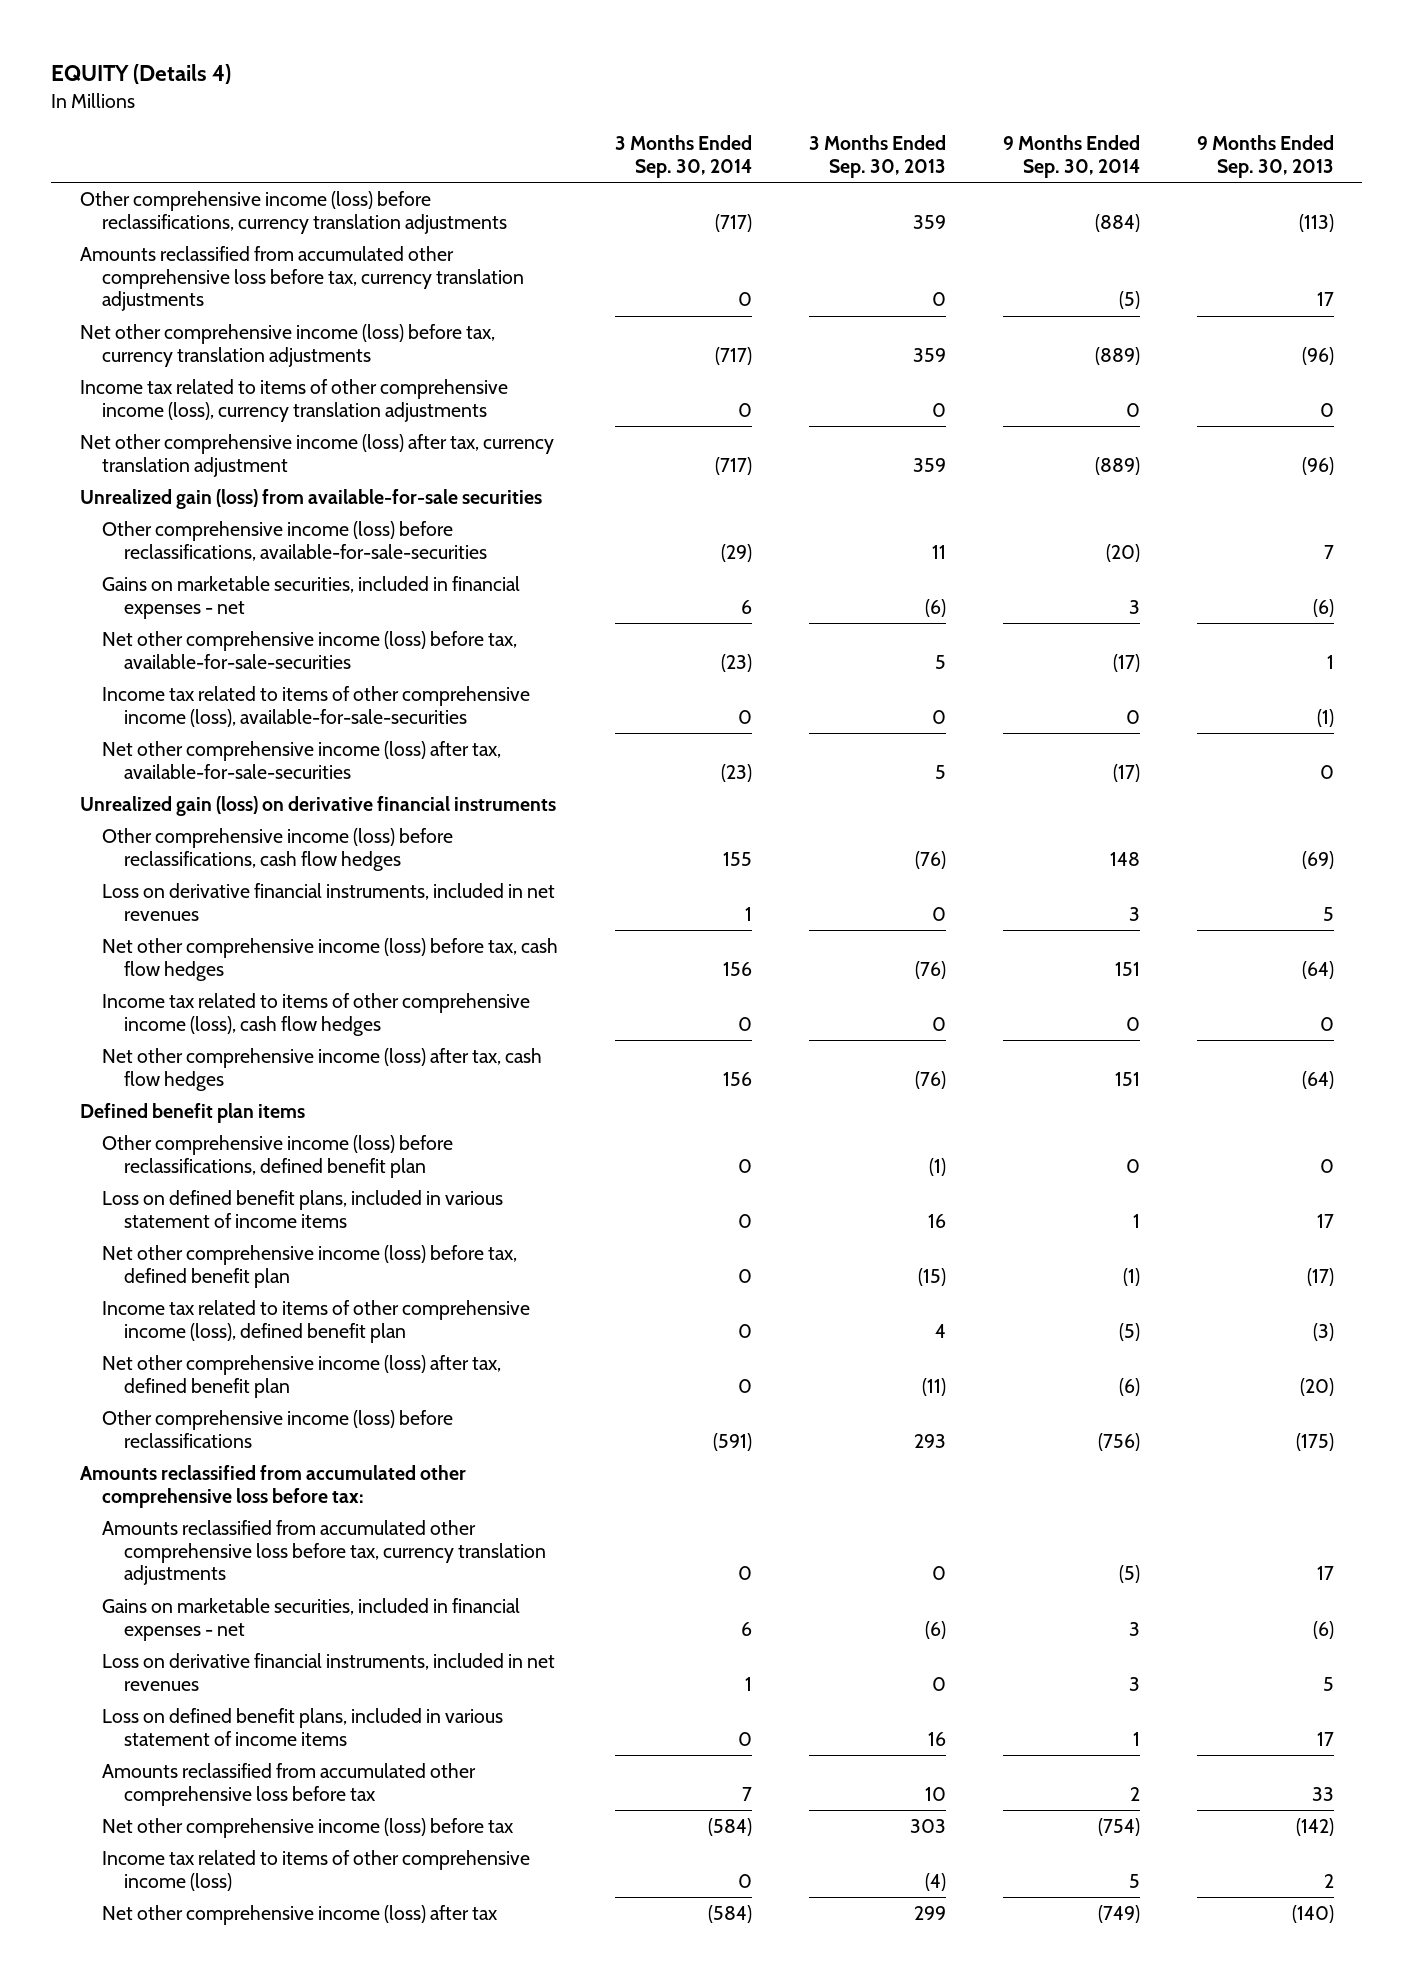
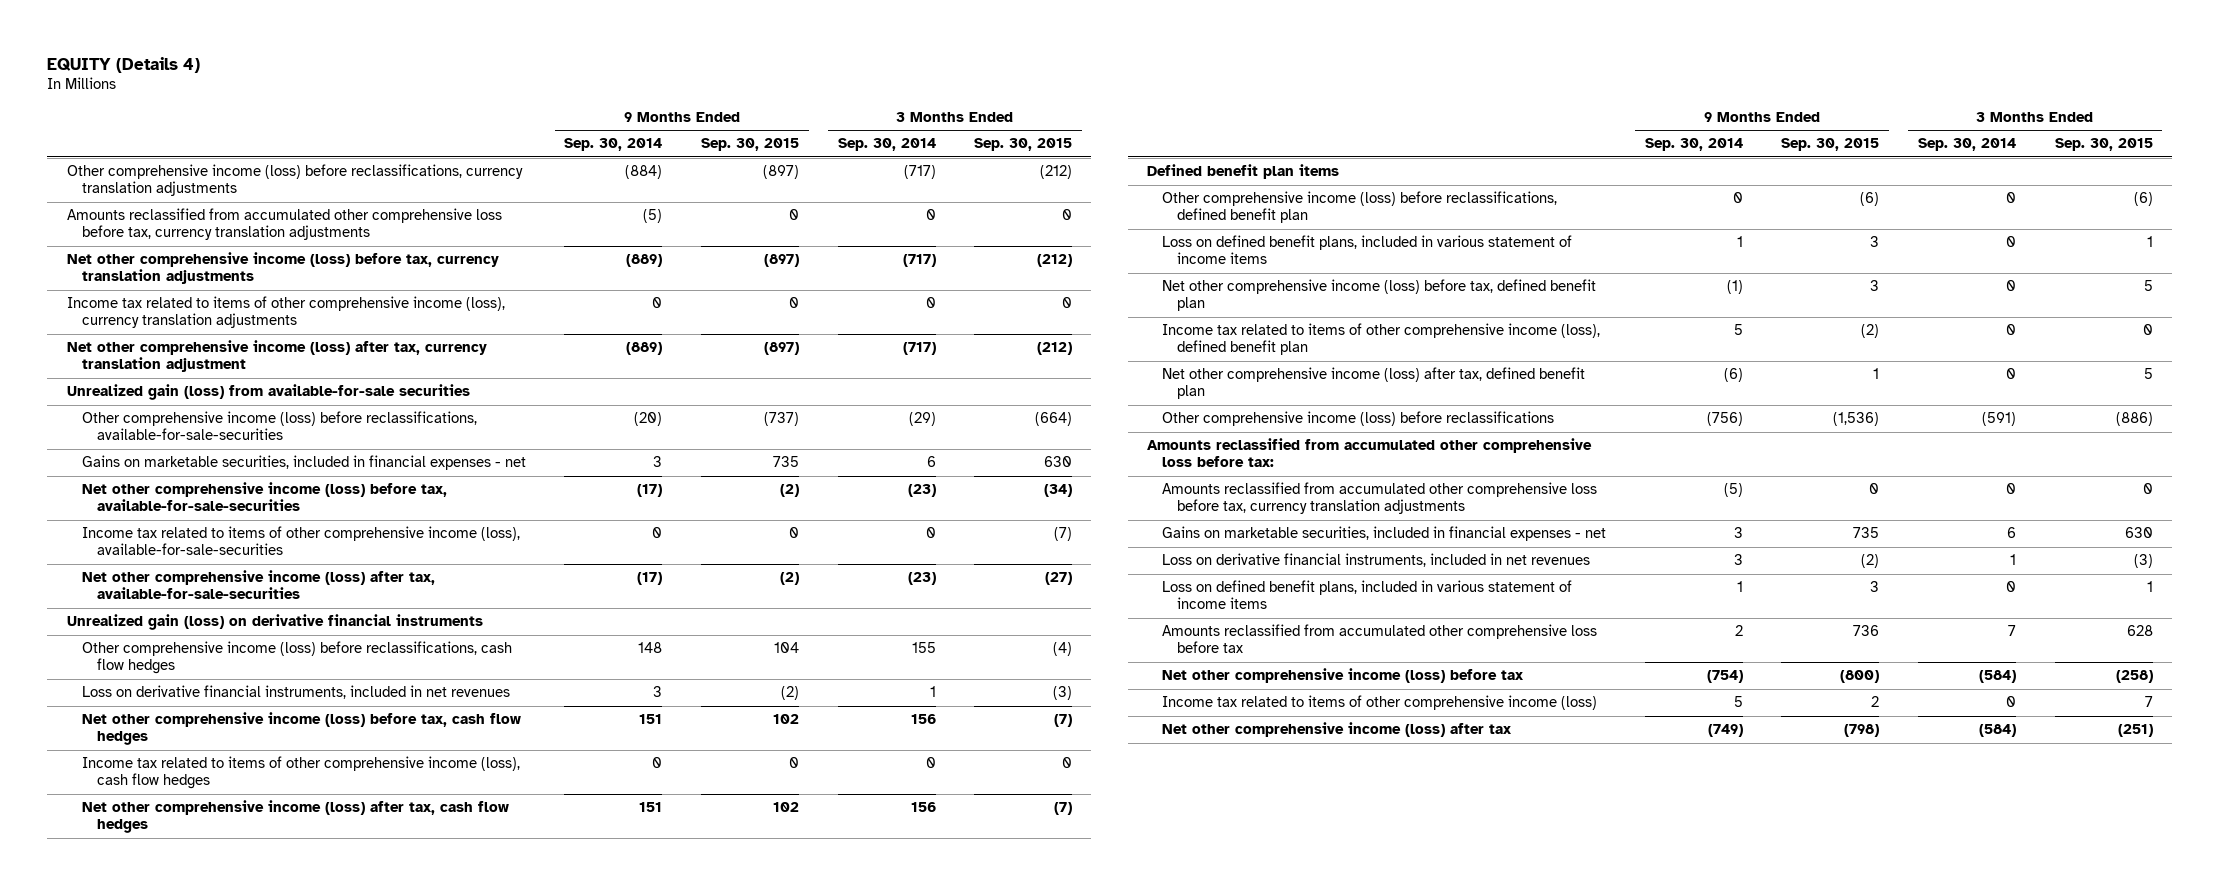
[808,134,946,178] 3 Months Ended Sep. 30, 2013 -> none
[1196,134,1334,178] 9 Months Ended Sep. 30, 2013 -> none
none -> [700,138,799,152] Sep. 30, 2015
none -> [974,138,1073,152] Sep. 30, 2015
[1118,1322,1140,1341] (5) -> [1733,324,1743,336] 5

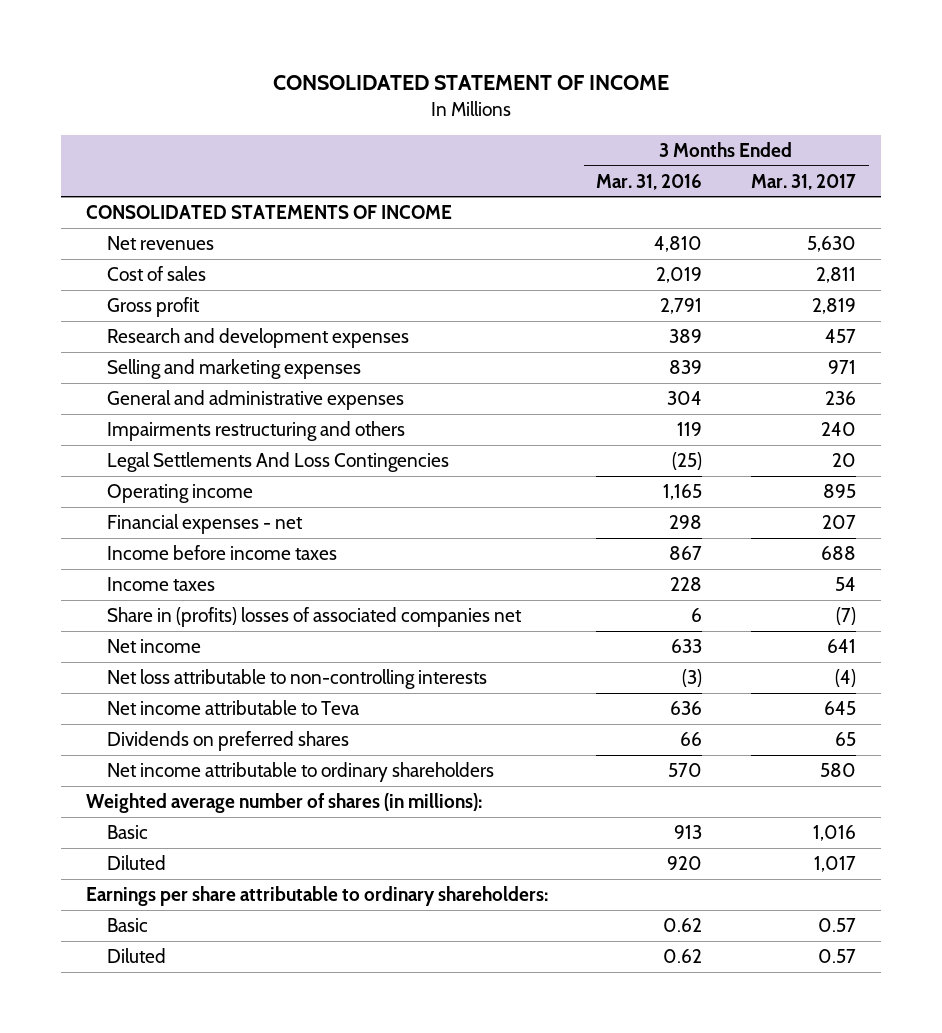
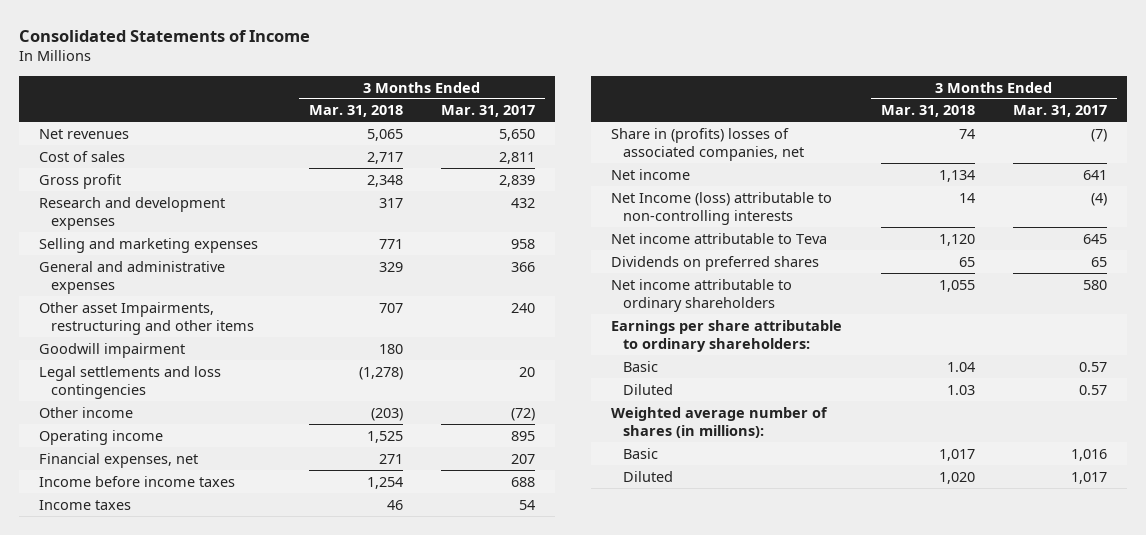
[272,75,669,91] CONSOLIDATED STATEMENT OF INCOME -> [19,29,311,42] Consolidated Statements of Income
[596,173,703,190] Mar. 31, 2016 -> none
none -> [308,105,403,118] Mar. 31, 2018
[85,204,452,219] CONSOLIDATED STATEMENTS OF INCOME -> none
[807,235,857,252] 5,630 -> [499,128,536,141] 5,650
[812,297,857,314] 2,819 -> [499,174,536,187] 2,839
[825,328,857,343] 457 -> [511,197,536,208] 432
[828,359,857,374] 971 -> [511,238,536,249] 958
[825,390,857,405] 236 -> [511,261,536,272] 366
[106,420,405,441] Impairments restructuring and others -> [38,301,255,336] Other asset Impairments, restructuring and other items
none -> [38,342,185,358] Goodwill impairment
[106,451,449,472] Legal Settlements And Loss Contingencies -> [38,365,221,400] Legal settlements and loss contingencies
none -> [38,406,133,418] Other income
[106,513,303,534] Financial expenses - net -> [38,452,198,468] Financial expenses, net
[106,606,522,627] Share in (profits) losses of associated companies net -> [610,127,805,162] Share in (profits) losses of associated companies, net
[106,668,487,689] Net loss attributable to non-controlling interests -> [610,191,832,226] Net Income (loss) attributable to non-controlling interests
[85,792,482,813] Weighted average number of shares (in millions): -> [610,406,828,439] Weighted average number of shares (in millions):
[106,824,148,839] Basic -> [623,447,659,459] Basic
[106,854,166,870] Diluted -> [623,470,674,482] Diluted

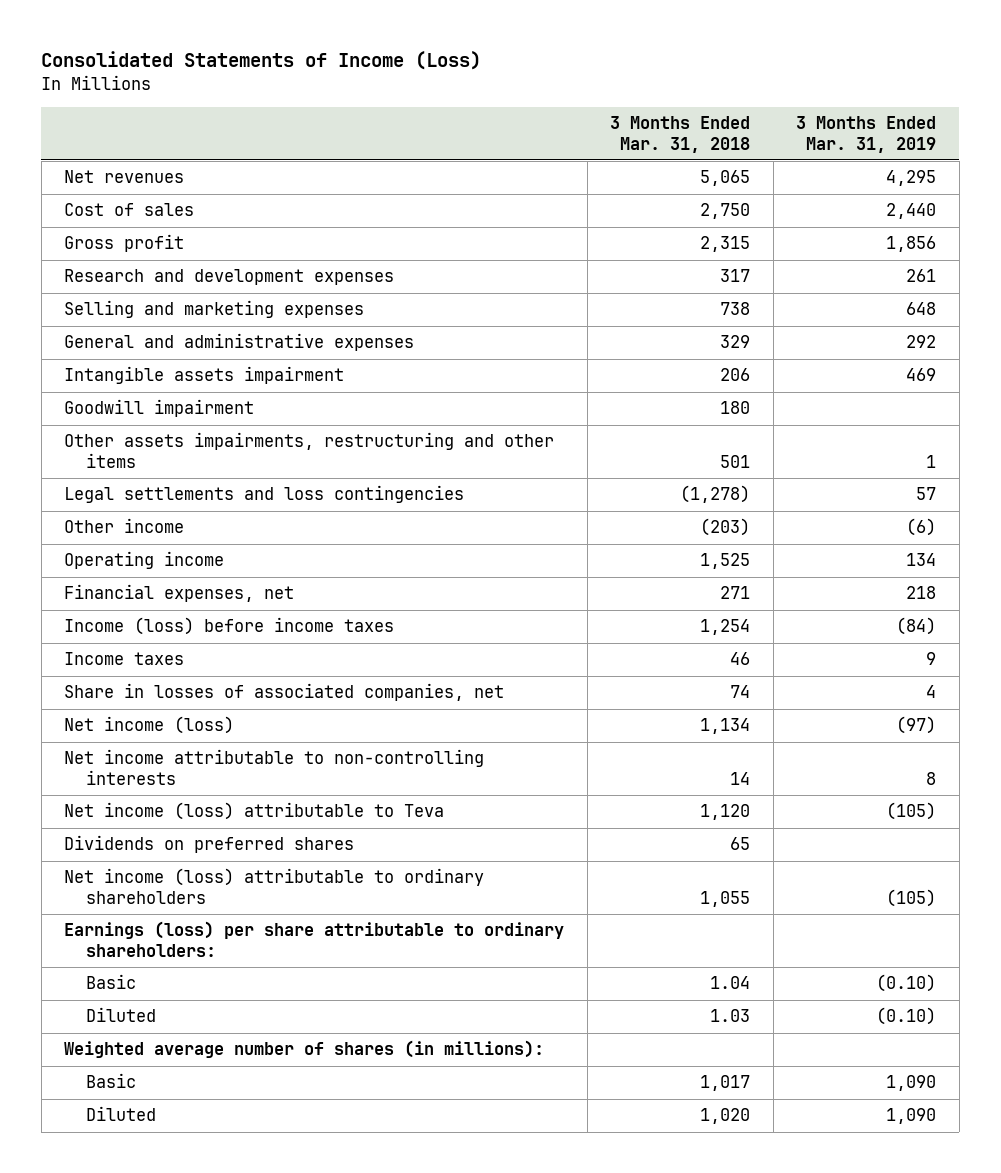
[19,29,311,42] Consolidated Statements of Income -> [41,51,482,71] Consolidated Statements of Income (Loss)
[441,105,536,118] Mar. 31, 2017 -> none
none -> [796,116,937,153] 3 Months Ended Mar. 31, 2019
[366,151,403,164] 2,717 -> [700,203,751,220] 2,750
[366,174,403,187] 2,348 -> [700,236,751,253] 2,315
[378,238,403,249] 771 -> [720,302,751,316] 738
[38,301,255,336] Other asset Impairments, restructuring and other items -> none
none -> [64,366,345,385] Intangible assets impairment
none -> [64,432,555,468] Other assets impairments, restructuring and other items
[38,475,235,487] Income before income taxes -> [64,617,395,636] Income (loss) before income taxes
[610,127,805,162] Share in (profits) losses of associated companies, net -> [64,683,505,702] Share in losses of associated companies, net
[610,168,690,180] Net income -> [64,716,235,735] Net income (loss)
[610,191,832,226] Net Income (loss) attributable to non-controlling interests -> [64,749,485,785] Net income attributable to non-controlling interests
[610,232,827,244] Net income attributable to Teva -> [64,802,445,821] Net income (loss) attributable to Teva
[610,278,792,313] Net income attributable to ordinary shareholders -> [64,868,485,904] Net income (loss) attributable to ordinary shareholders
[610,319,842,353] Earnings per share attributable to ordinary shareholders: -> [64,921,565,957] Earnings (loss) per share attributable to ordinary shareholders:

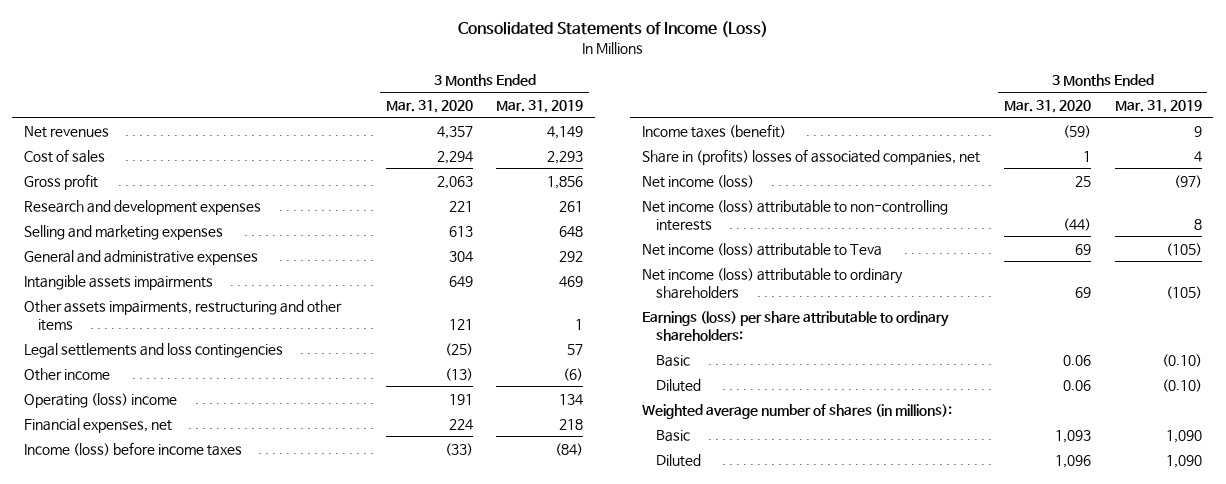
[610,116,751,153] 3 Months Ended Mar. 31, 2018 -> none
none -> [385,99,473,113] Mar. 31, 2020
[886,170,937,187] 4,295 -> [547,125,584,139] 4,149
[886,203,937,220] 2,440 -> [547,150,584,164] 2,293
[64,399,255,418] Goodwill impairment -> none
[64,366,345,385] Intangible assets impairment -> [24,274,214,290] Intangible assets impairments
[64,551,225,570] Operating income -> [24,392,178,408] Operating (loss) income
[64,652,185,666] Income taxes -> [642,123,787,138] Income taxes (benefit)
[64,683,505,702] Share in losses of associated companies, net -> [642,148,981,165] Share in (profits) losses of associated companies, net
[64,749,485,785] Net income attributable to non-controlling interests -> [642,199,949,231] Net income (loss) attributable to non-controlling interests
[64,835,355,854] Dividends on preferred shares -> none

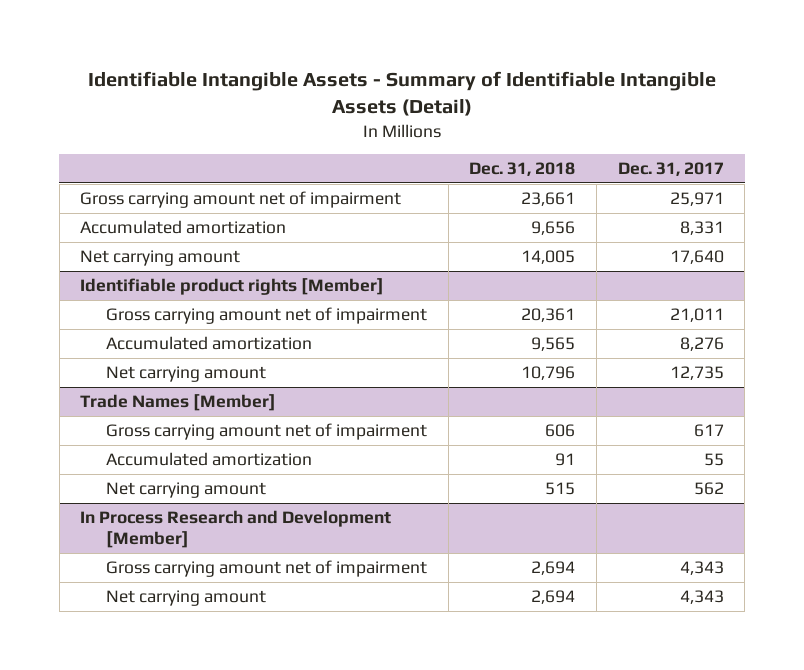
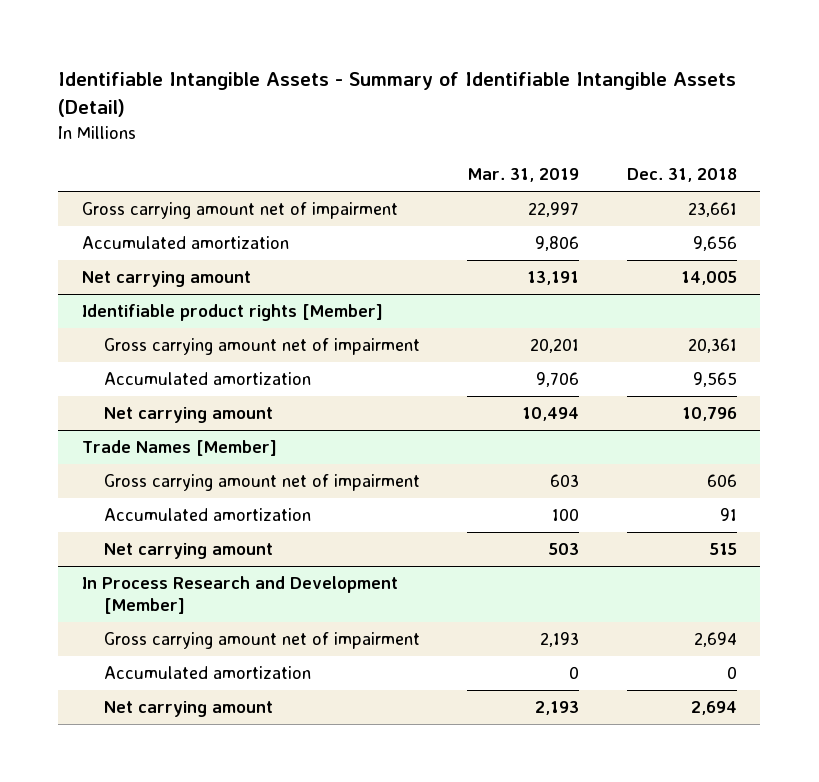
[617,162,724,177] Dec. 31, 2017 -> none
none -> [467,168,580,183] Mar. 31, 2019
none -> [103,666,311,680] Accumulated amortization

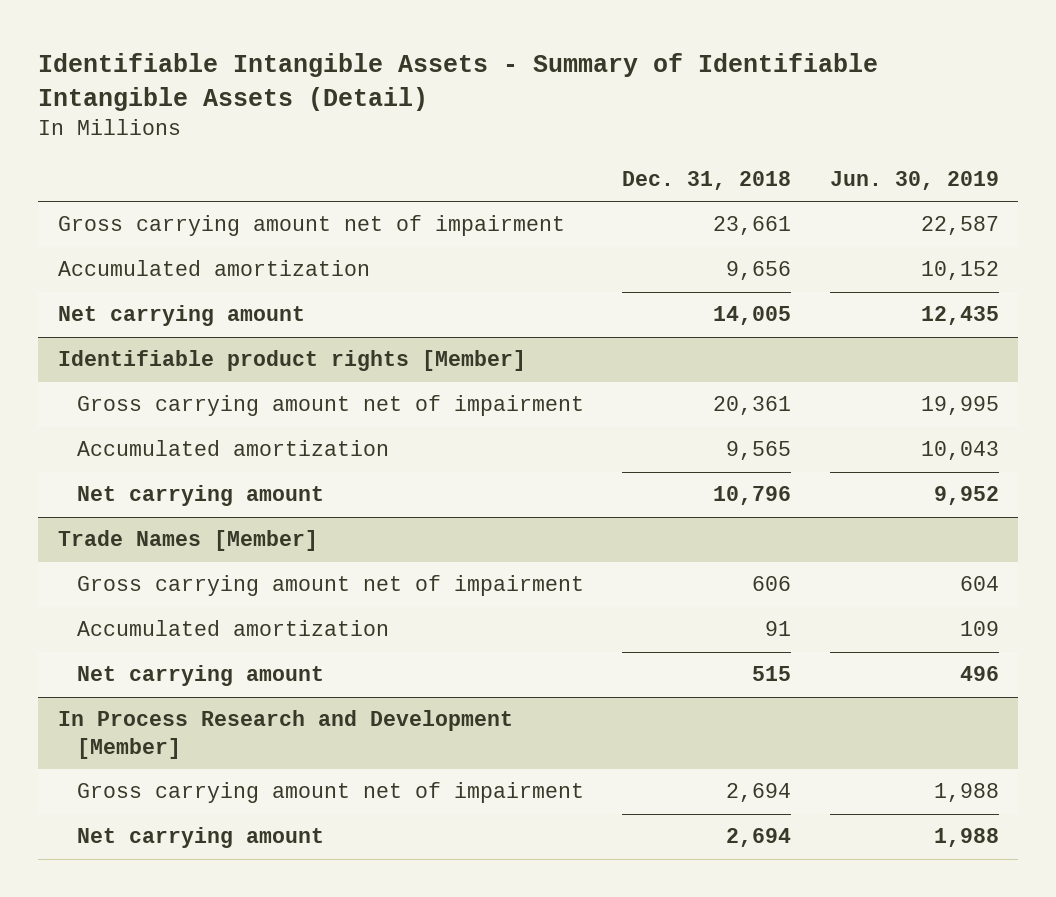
[467,168,580,183] Mar. 31, 2019 -> none
none -> [829,170,999,190] Jun. 30, 2019
[103,666,311,680] Accumulated amortization -> none

